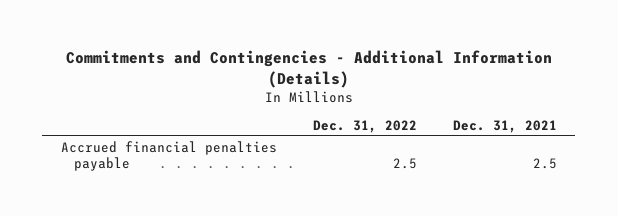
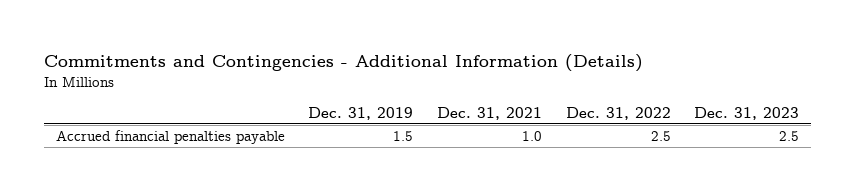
none -> [308,106,414,120] Dec. 31, 2019
none -> [694,106,800,120] Dec. 31, 2023
[532,158,557,170] 2.5 -> [522,131,543,142] 1.0

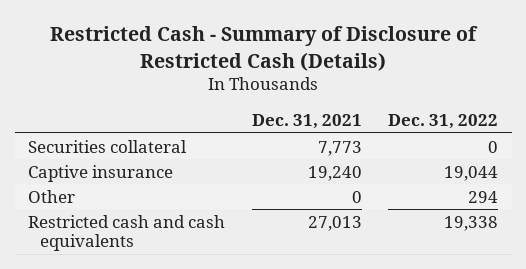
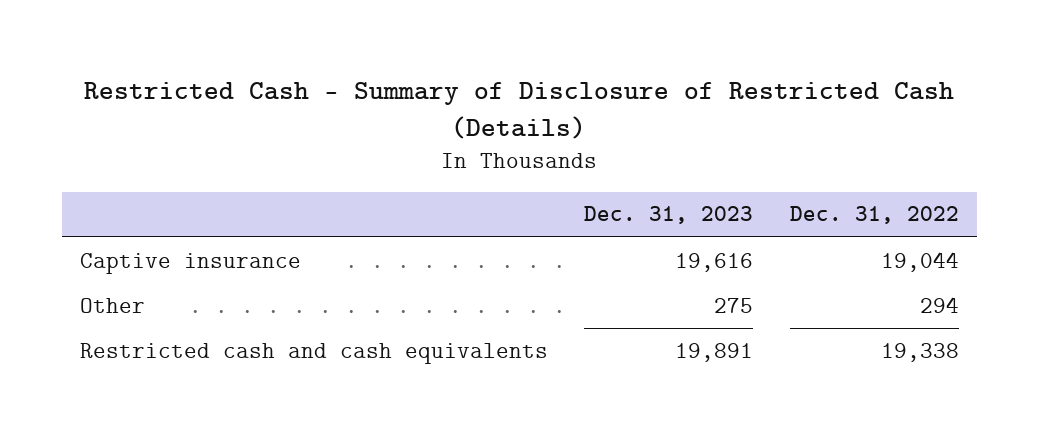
[251,114,362,130] Dec. 31, 2021 -> none
none -> [584,206,754,225] Dec. 31, 2023
[28,139,188,153] Securities collateral -> none

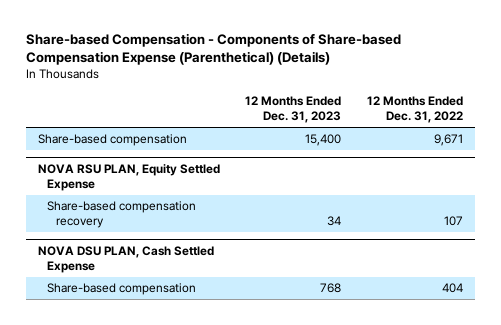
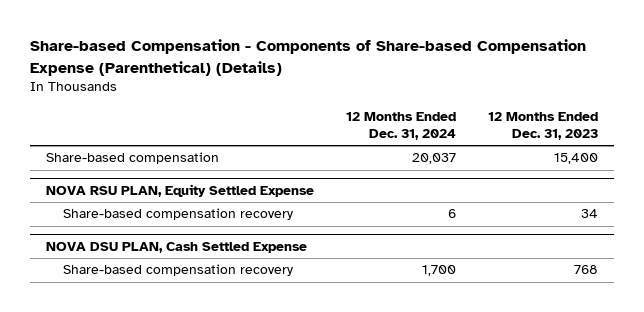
[366,96,463,124] 12 Months Ended Dec. 31, 2022 -> none
none -> [346,112,457,141] 12 Months Ended Dec. 31, 2024
[47,283,197,296] Share-based compensation -> [63,264,294,277] Share-based compensation recovery

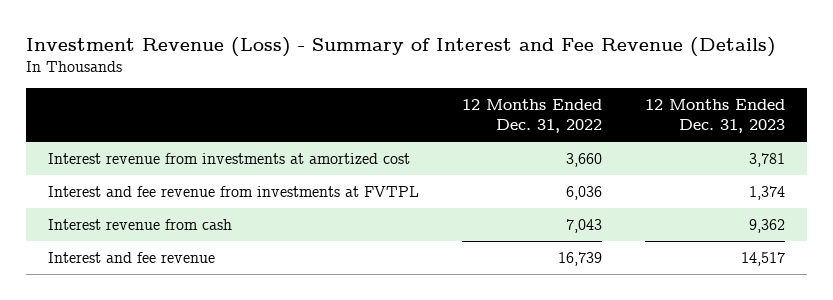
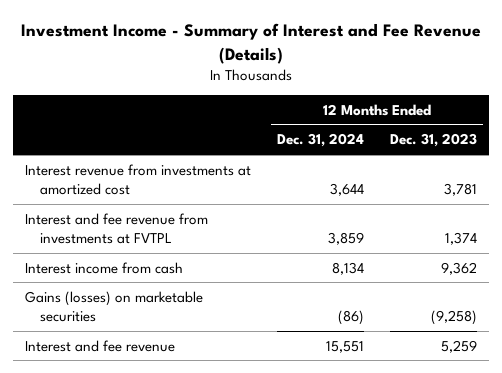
[26,36,777,57] Investment Revenue (Loss) - Summary of Interest and Fee Revenue (Details) -> [21,23,482,64] Investment Income - Summary of Interest and Fee Revenue (Details)
[462,99,603,134] 12 Months Ended Dec. 31, 2022 -> none
none -> [277,133,365,148] Dec. 31, 2024
[47,218,232,230] Interest revenue from cash -> [25,261,184,274] Interest income from cash
none -> [25,290,204,323] Gains (losses) on marketable securities
[741,251,786,266] 14,517 -> [440,339,477,353] 5,259

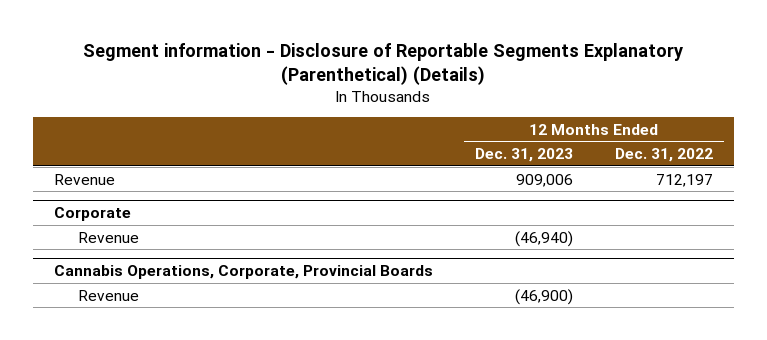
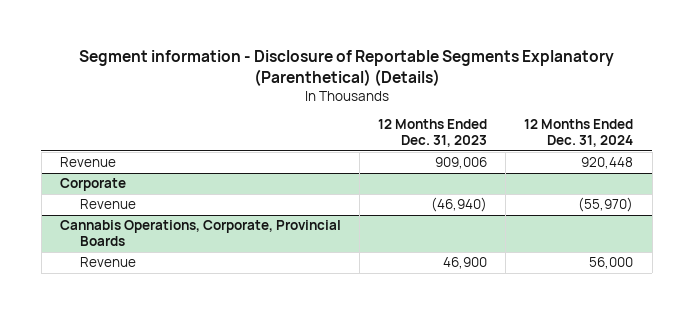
[615,148,714,163] Dec. 31, 2022 -> none
none -> [524,119,634,147] 12 Months Ended Dec. 31, 2024
[514,288,573,305] (46,900) -> [443,257,488,270] 46,900

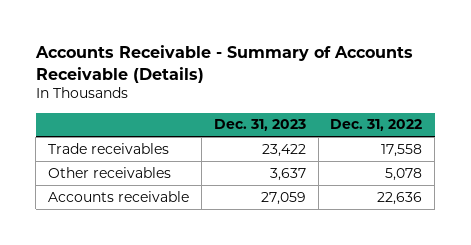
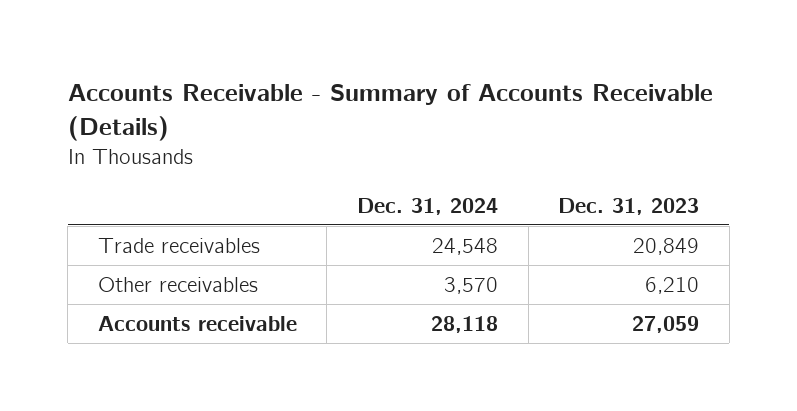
[330,119,423,132] Dec. 31, 2022 -> none
none -> [356,197,498,215] Dec. 31, 2024
[261,143,306,157] 23,422 -> [633,238,700,256] 20,849
[269,167,306,181] 3,637 -> [645,277,700,295] 6,210

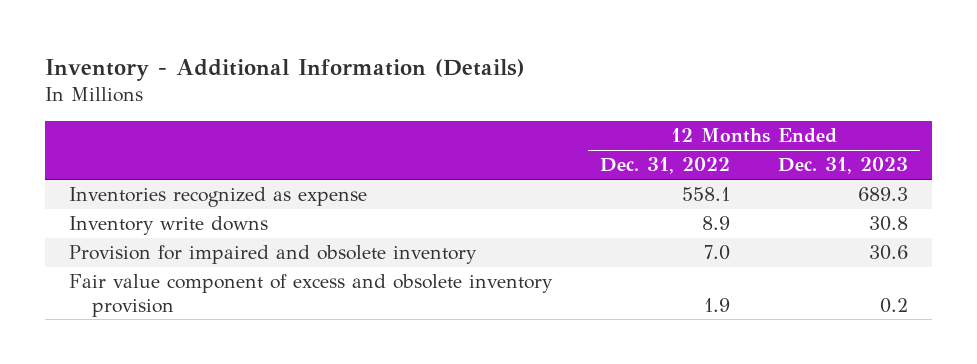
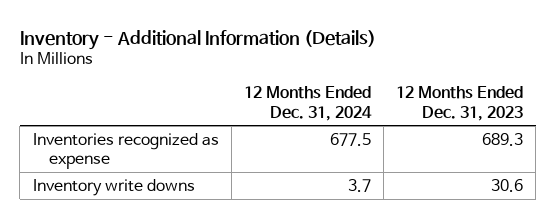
[599,157,730,175] Dec. 31, 2022 -> none
none -> [243,86,372,121] 12 Months Ended Dec. 31, 2024
[68,245,477,265] Provision for impaired and obsolete inventory -> none
[68,274,553,317] Fair value component of excess and obsolete inventory provision -> none
[869,216,909,232] 30.8 -> [491,178,524,192] 30.6

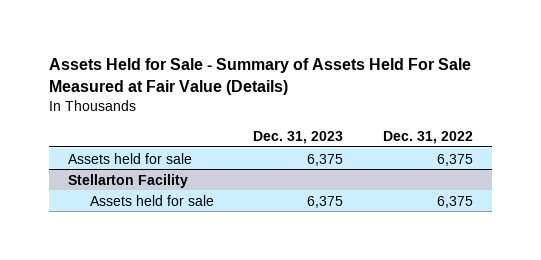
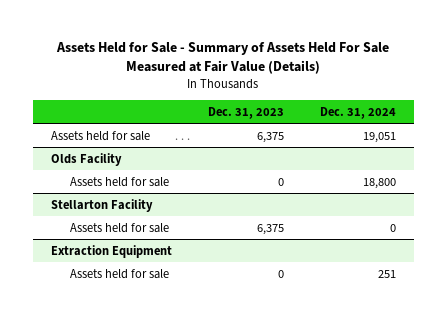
[382,130,473,144] Dec. 31, 2022 -> none
none -> [319,107,396,120] Dec. 31, 2024
none -> [50,152,122,166] Olds Facility
none -> [70,176,170,187] Assets held for sale
none -> [50,244,172,258] Extraction Equipment
none -> [70,268,170,279] Assets held for sale

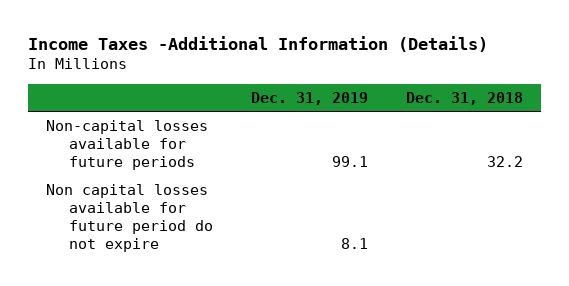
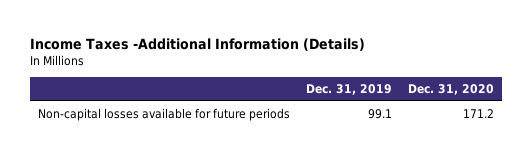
[405,91,523,105] Dec. 31, 2018 -> none
none -> [408,84,495,96] Dec. 31, 2020
[46,184,214,252] Non capital losses available for future period do not expire -> none

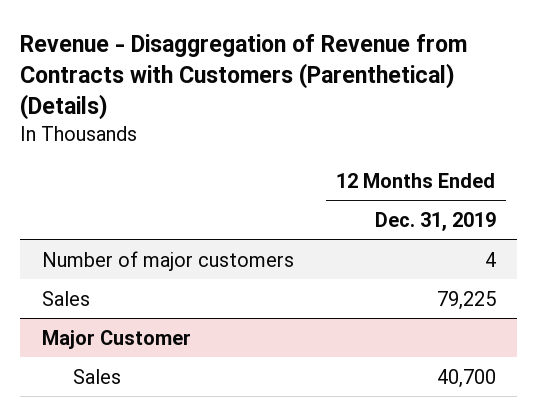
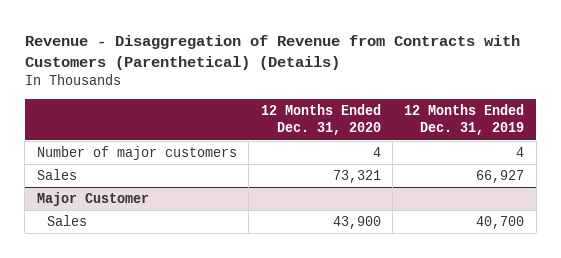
none -> [260,104,381,136] 12 Months Ended Dec. 31, 2020
[436,290,496,310] 79,225 -> [476,170,525,184] 66,927

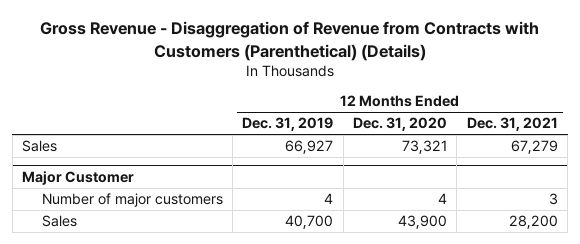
[24,34,520,71] Revenue - Disaggregation of Revenue from Contracts with Customers (Parenthetical) (Details) -> [39,21,539,61] Gross Revenue - Disaggregation of Revenue from Contracts with Customers (Parenthetical) (Details)
none -> [466,117,558,132] Dec. 31, 2021
[36,146,237,161] Number of major customers -> none
none -> [41,193,223,208] Number of major customers

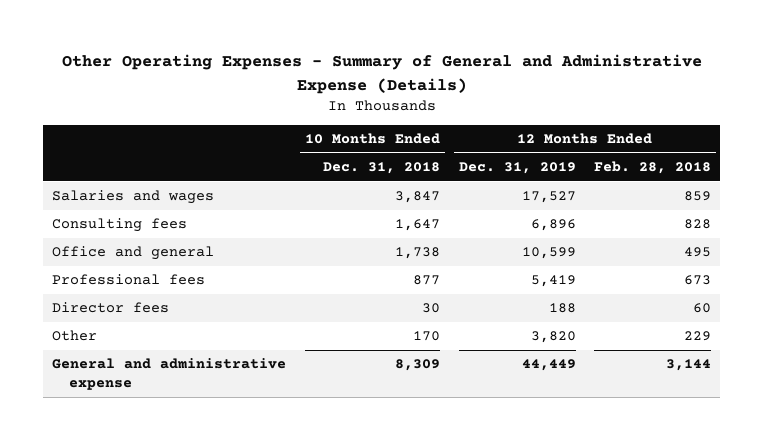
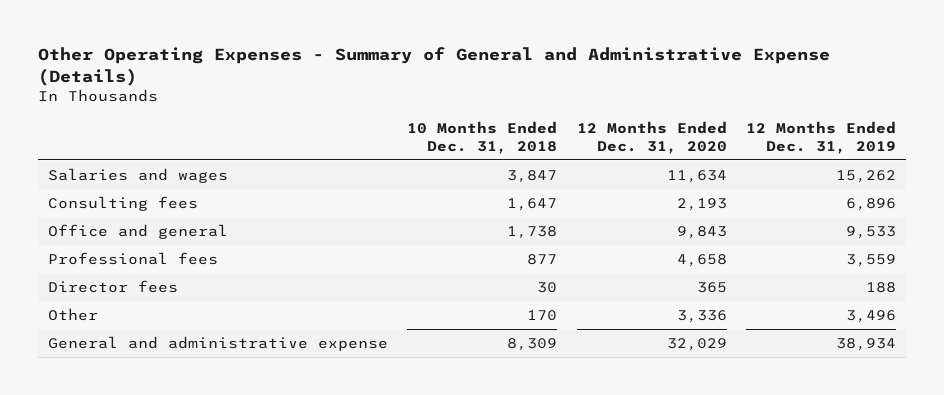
[594,161,712,175] Feb. 28, 2018 -> none
none -> [576,121,727,154] 12 Months Ended Dec. 31, 2020
[521,191,576,204] 17,527 -> [835,169,896,183] 15,262
[521,247,576,260] 10,599 -> [845,225,896,239] 9,533
[530,275,576,288] 5,419 -> [845,253,896,267] 3,559
[530,331,576,344] 3,820 -> [845,309,896,323] 3,496
[521,359,576,372] 44,449 -> [835,337,896,351] 38,934

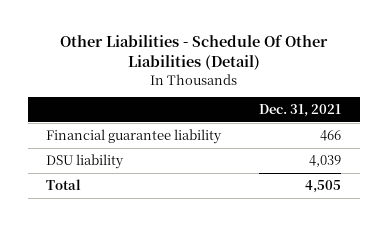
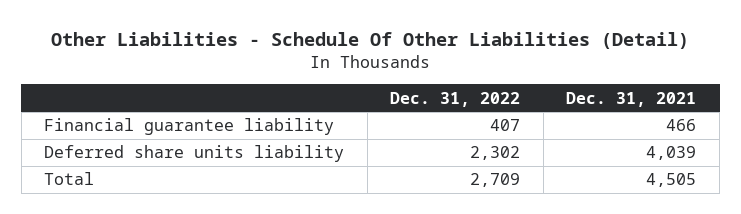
none -> [390,91,521,107] Dec. 31, 2022
[46,153,125,169] DSU liability -> [44,145,345,163] Deferred share units liability

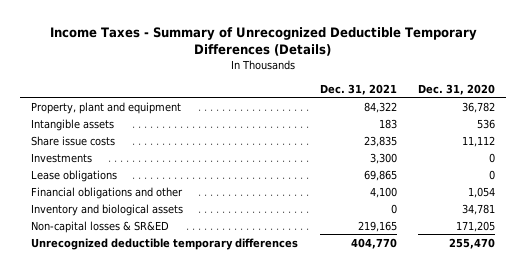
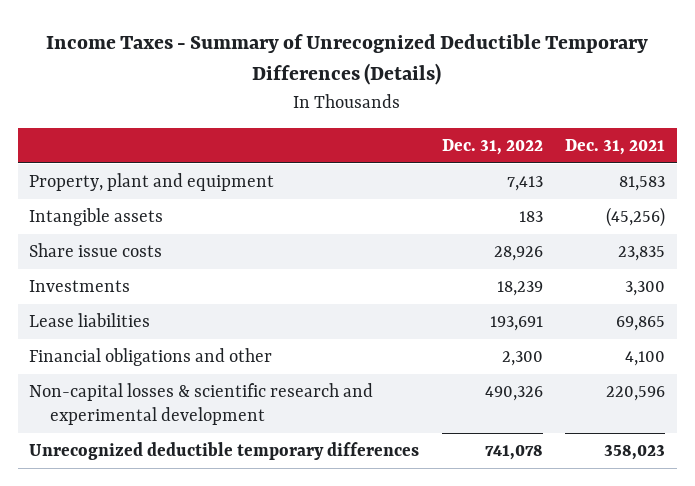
[418,83,496,95] Dec. 31, 2020 -> none
none -> [441,138,543,155] Dec. 31, 2022
[363,101,397,113] 84,322 -> [619,176,666,192] 81,583
[378,118,397,129] 183 -> [606,207,666,228] (45,256)
[30,169,117,182] Lease obligations -> [29,313,151,328] Lease liabilities
[30,203,183,216] Inventory and biological assets -> none
[30,220,169,233] Non-capital losses & SR&ED -> [29,383,374,425] Non-capital losses & scientific research and experimental development
[357,220,397,232] 219,165 -> [606,386,666,402] 220,596
[350,237,397,249] 404,770 -> [604,445,666,461] 358,023

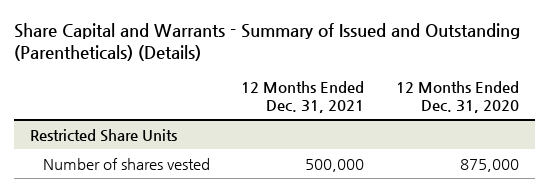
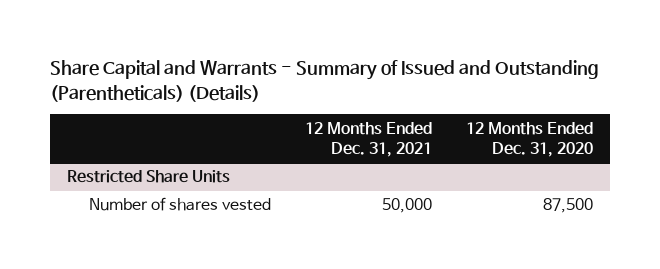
[305,158,365,172] 500,000 -> [381,198,432,214] 50,000
[460,158,520,172] 875,000 -> [542,198,593,214] 87,500

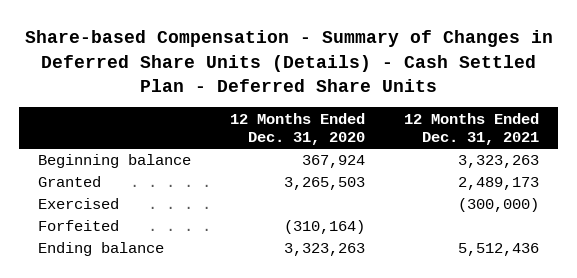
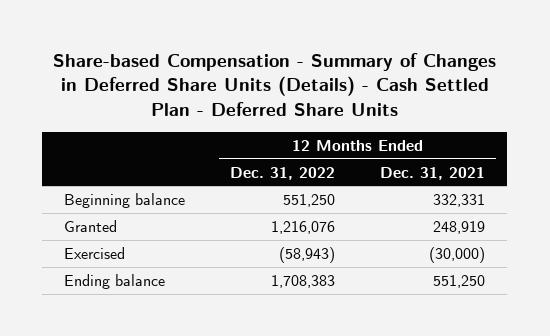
[230,112,366,146] 12 Months Ended Dec. 31, 2020 -> none
none -> [230,166,336,180] Dec. 31, 2022
[38,220,120,232] Forfeited -> none
[457,155,539,169] 3,323,263 -> [433,193,486,207] 332,331
[457,177,539,191] 2,489,173 -> [433,220,486,234] 248,919
[457,198,539,213] (300,000) -> [429,246,486,263] (30,000)
[457,243,539,257] 5,512,436 -> [433,274,486,288] 551,250

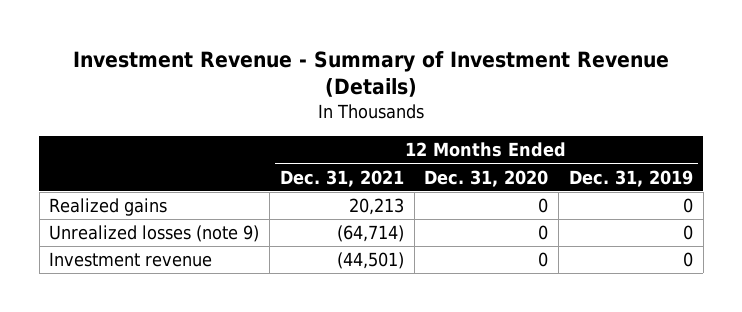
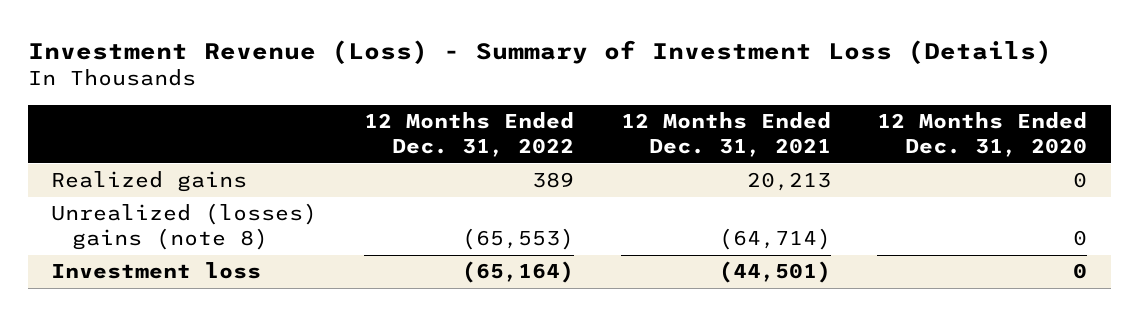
[73,50,670,98] Investment Revenue - Summary of Investment Revenue (Details) -> [27,39,1052,64] Investment Revenue (Loss) - Summary of Investment Loss (Details)
[568,169,693,187] Dec. 31, 2019 -> none
none -> [363,112,574,157] 12 Months Ended Dec. 31, 2022
[49,225,260,243] Unrealized losses (note 9) -> [51,203,318,250] Unrealized (losses) gains (note 8)
[49,252,213,268] Investment revenue -> [51,262,262,280] Investment loss

